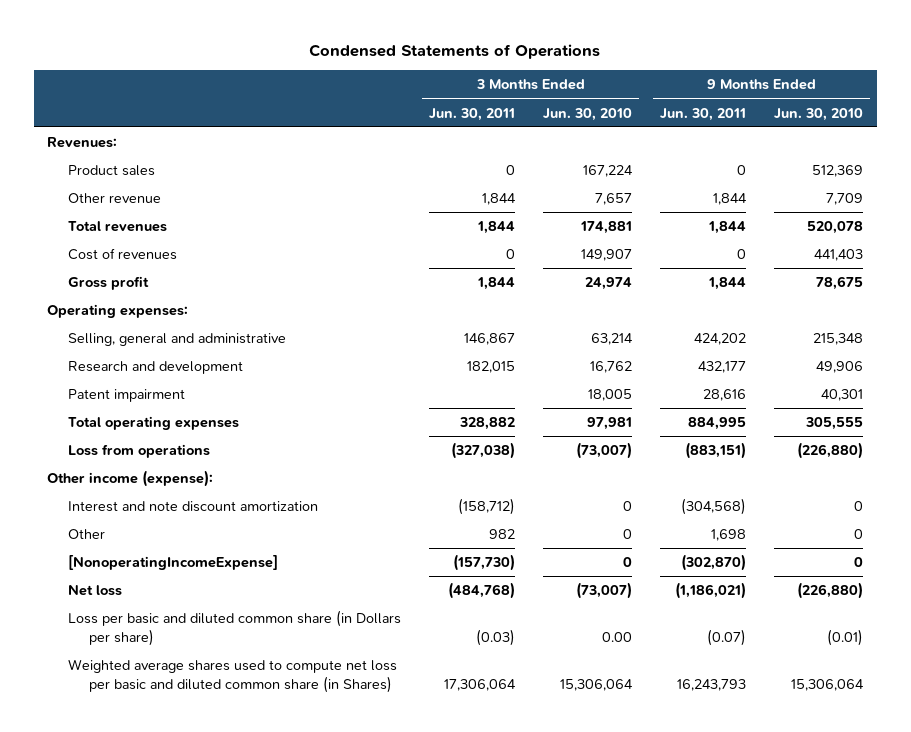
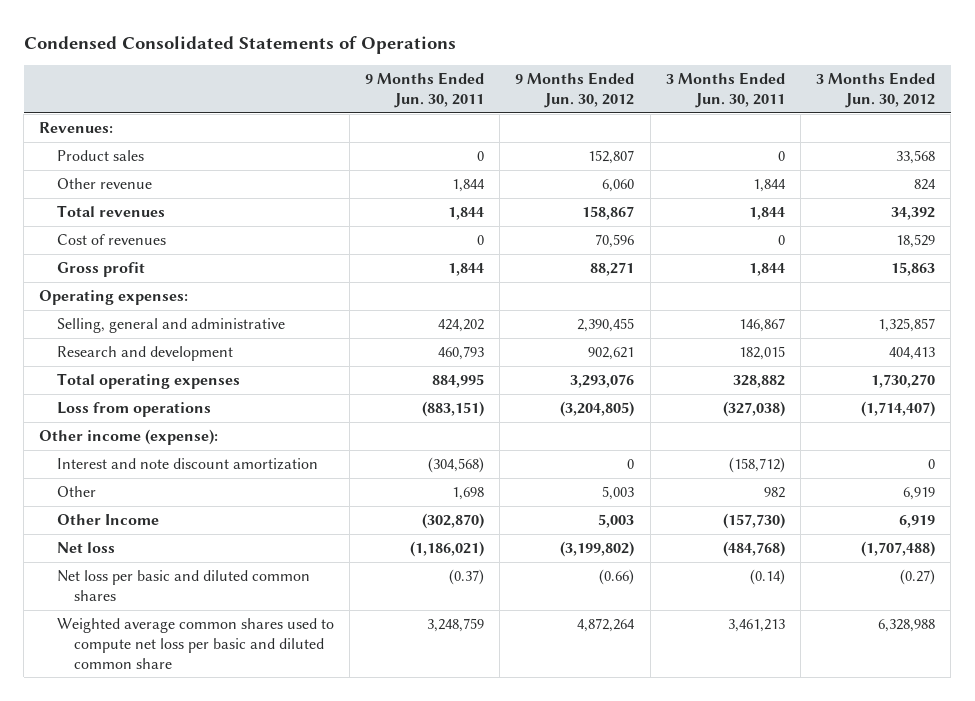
[309,43,601,59] Condensed Statements of Operations -> [23,35,456,54] Condensed Consolidated Statements of Operations
[543,107,633,121] Jun. 30, 2010 -> none
[774,107,864,121] Jun. 30, 2010 -> none
none -> [515,72,635,108] 9 Months Ended Jun. 30, 2012
none -> [816,72,936,108] 3 Months Ended Jun. 30, 2012
[68,388,186,402] Patent impairment -> none
[698,360,747,373] 432,177 -> [437,346,484,361] 460,793
[68,554,279,570] [NonoperatingIncomeExpense] -> [56,514,159,526] Other Income
[68,609,402,646] Loss per basic and diluted common share (in Dollars per share) -> [56,570,310,601] Net loss per basic and diluted common shares
[476,628,516,646] (0.03) -> [749,569,785,586] (0.14)
[707,628,747,646] (0.07) -> [448,569,484,586] (0.37)
[68,658,398,693] Weighted average shares used to compute net loss per basic and diluted common share (in Shares) -> [56,618,334,669] Weighted average common shares used to compute net loss per basic and diluted common share
[444,678,517,691] 17,306,064 -> [727,619,785,633] 3,461,213
[677,678,747,691] 16,243,793 -> [426,618,484,633] 3,248,759

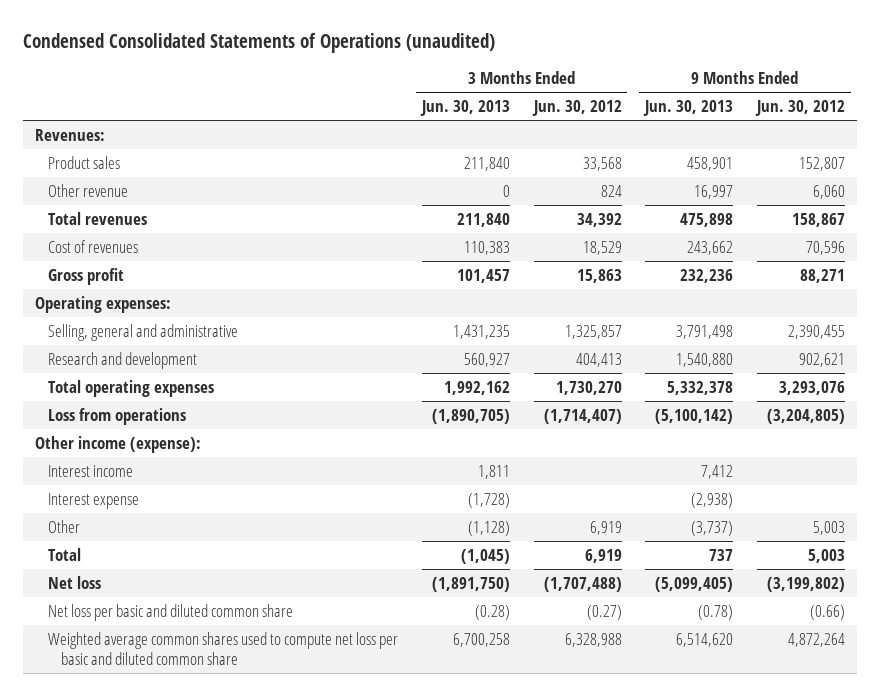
[23,35,456,54] Condensed Consolidated Statements of Operations -> [23,33,496,54] Condensed Consolidated Statements of Operations (unaudited)
[364,72,484,108] 9 Months Ended Jun. 30, 2011 -> none
[665,72,785,108] 3 Months Ended Jun. 30, 2011 -> none
none -> [419,100,510,117] Jun. 30, 2013
none -> [643,100,734,117] Jun. 30, 2013
[56,458,318,471] Interest and note discount amortization -> none
none -> [48,464,134,477] Interest income
none -> [48,492,140,509] Interest expense
[56,514,159,526] Other Income -> [48,547,82,561] Total
[56,570,310,601] Net loss per basic and diluted common shares -> [48,603,294,621] Net loss per basic and diluted common share

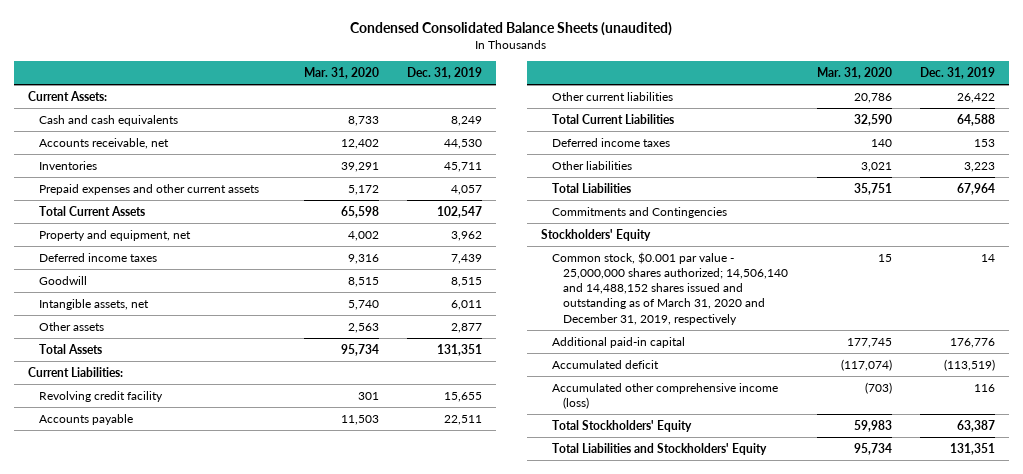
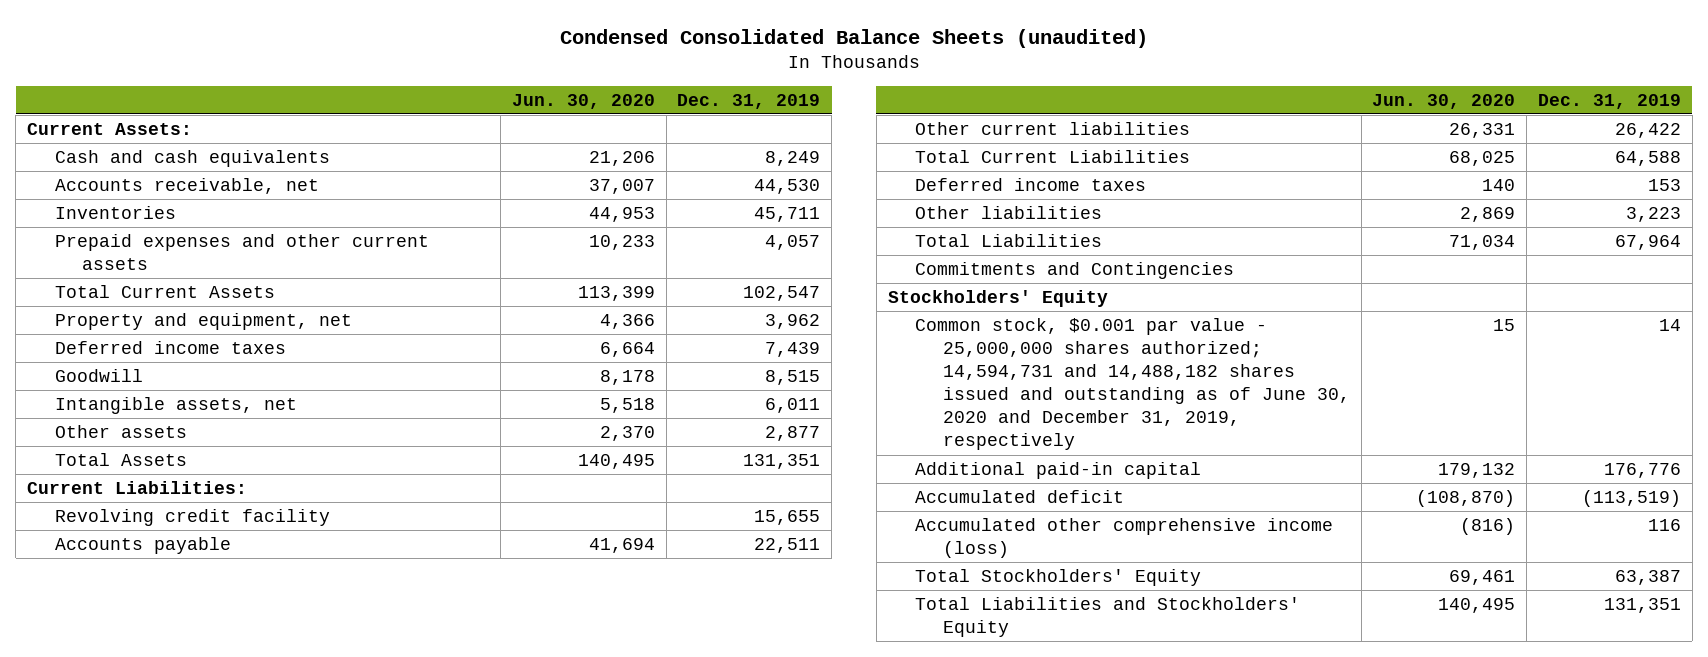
[303,67,379,80] Mar. 31, 2020 -> none
none -> [511,93,655,109] Jun. 30, 2020
[551,251,789,325] Common stock, $0.001 par value - 25,000,000 shares authorized; 14,506,140 and 14,488,152 shares issued and outstanding as of March 31, 2020 and December 31, 2019, respectively -> [915,318,1350,451] Common stock, $0.001 par value - 25,000,000 shares authorized; 14,594,731 and 14,488,182 shares issued and outstanding as of June 30, 2020 and December 31, 2019, respectively

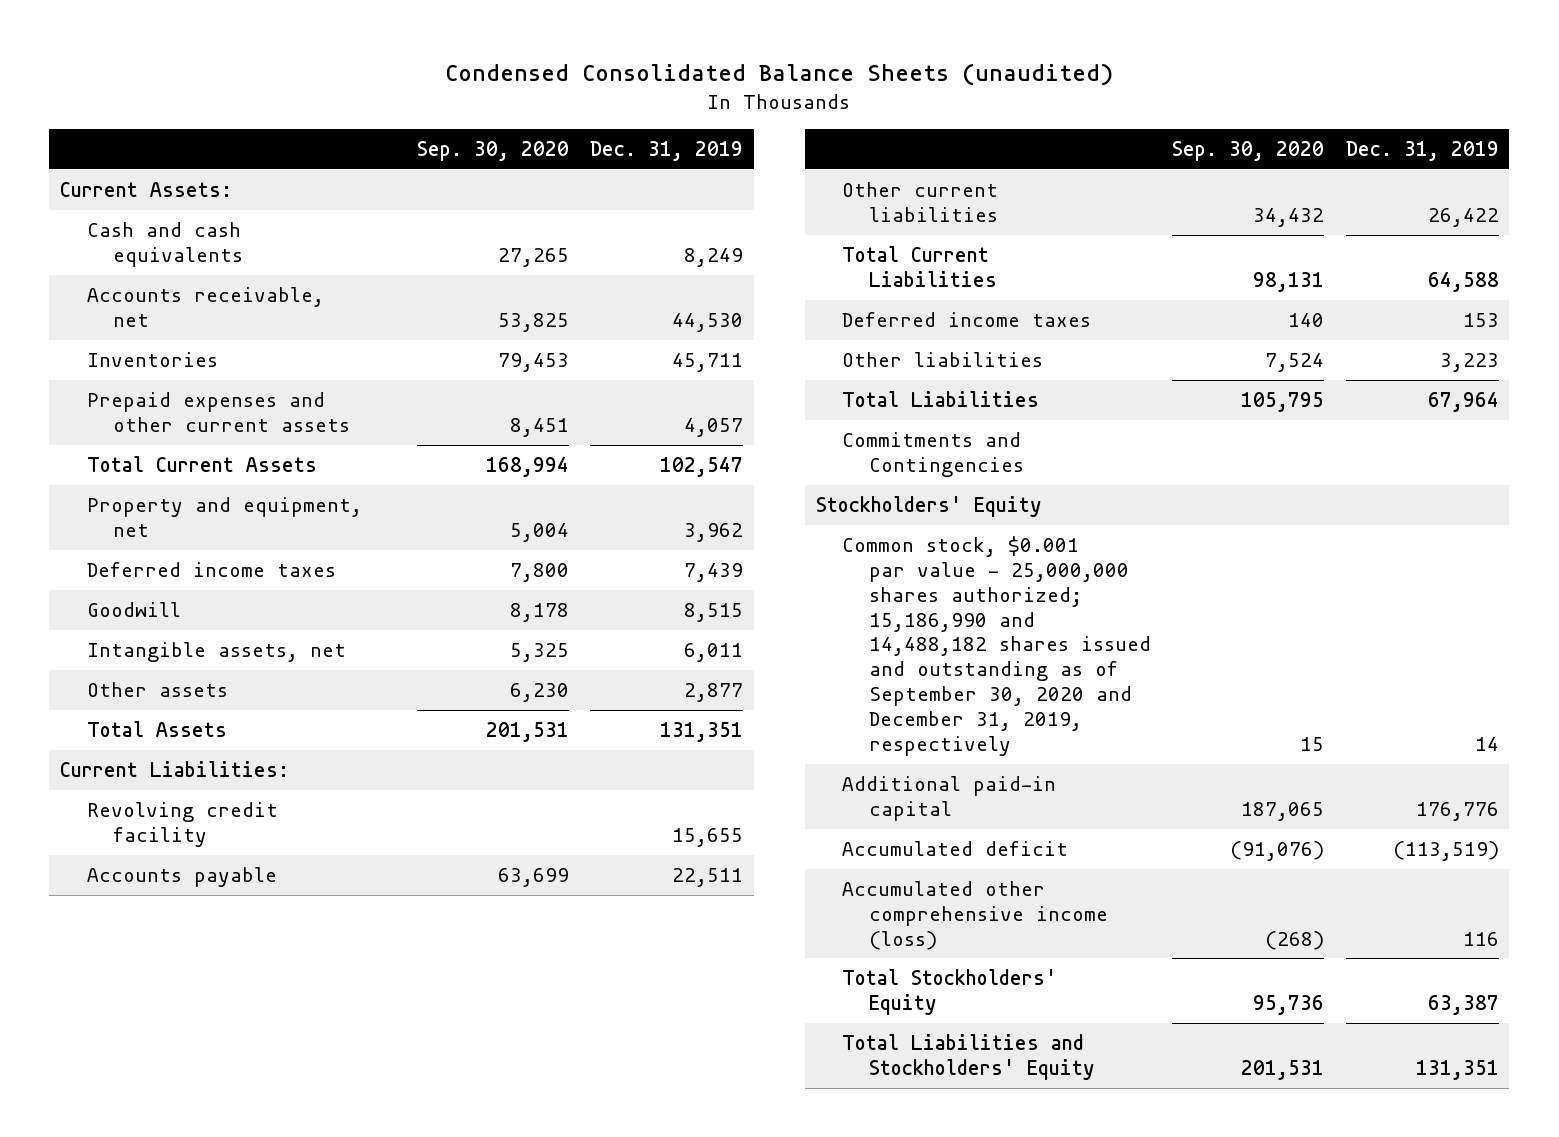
[511,93,655,109] Jun. 30, 2020 -> none
none -> [416,141,569,162] Sep. 30, 2020
[915,318,1350,451] Common stock, $0.001 par value - 25,000,000 shares authorized; 14,594,731 and 14,488,182 shares issued and outstanding as of June 30, 2020 and December 31, 2019, respectively -> [842,535,1152,756] Common stock, $0.001 par value - 25,000,000 shares authorized; 15,186,990 and 14,488,182 shares issued and outstanding as of September 30, 2020 and December 31, 2019, respectively

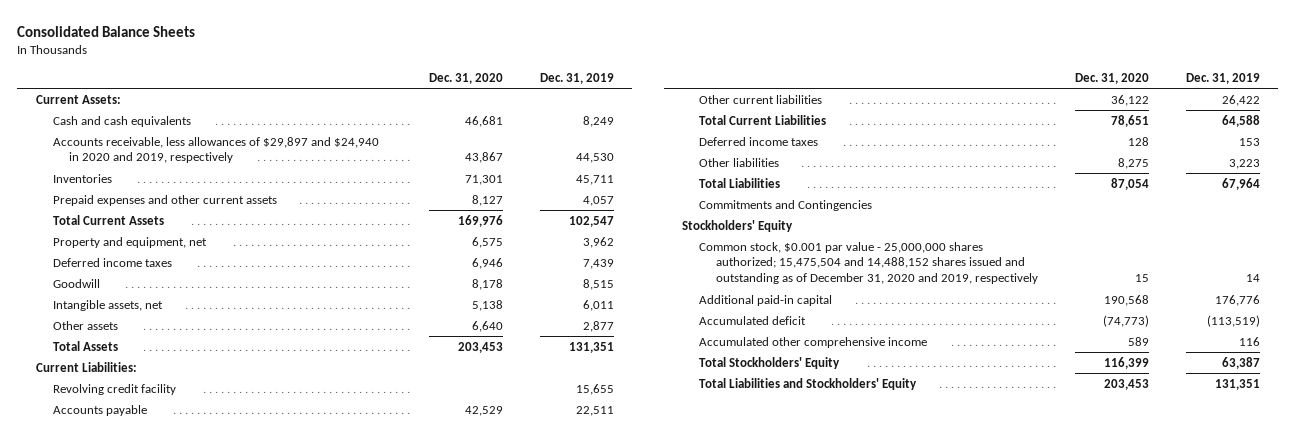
[445,62,1114,86] Condensed Consolidated Balance Sheets (unaudited) -> [17,26,196,38] Consolidated Balance Sheets
[416,141,569,162] Sep. 30, 2020 -> none
none -> [428,72,503,84] Dec. 31, 2020
[86,286,324,327] Accounts receivable, net -> [52,136,379,164] Accounts receivable, less allowances of $29,897 and $24,940 in 2020 and 2019, respectively
[842,535,1152,756] Common stock, $0.001 par value - 25,000,000 shares authorized; 15,186,990 and 14,488,182 shares issued and outstanding as of September 30, 2020 and December 31, 2019, respectively -> [699,241,1038,285] Common stock, $0.001 par value - 25,000,000 shares authorized; 15,475,504 and 14,488,152 shares issued and outstanding as of December 31, 2020 and 2019, respectively
[842,880,1109,950] Accumulated other comprehensive income (loss) -> [699,336,928,348] Accumulated other comprehensive income

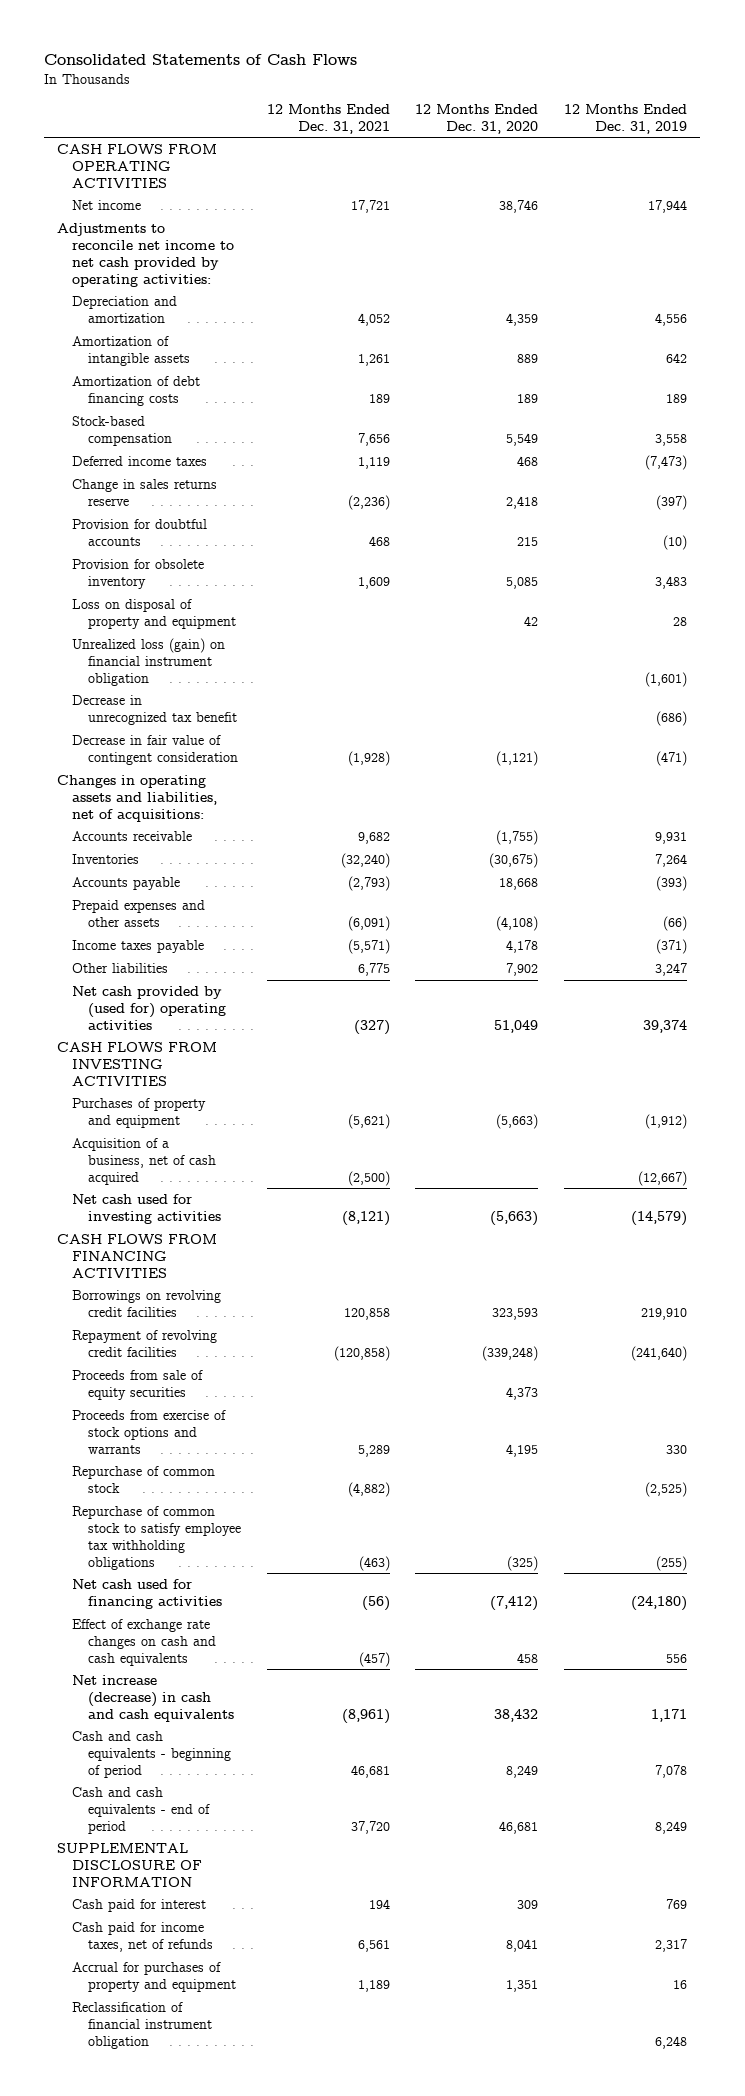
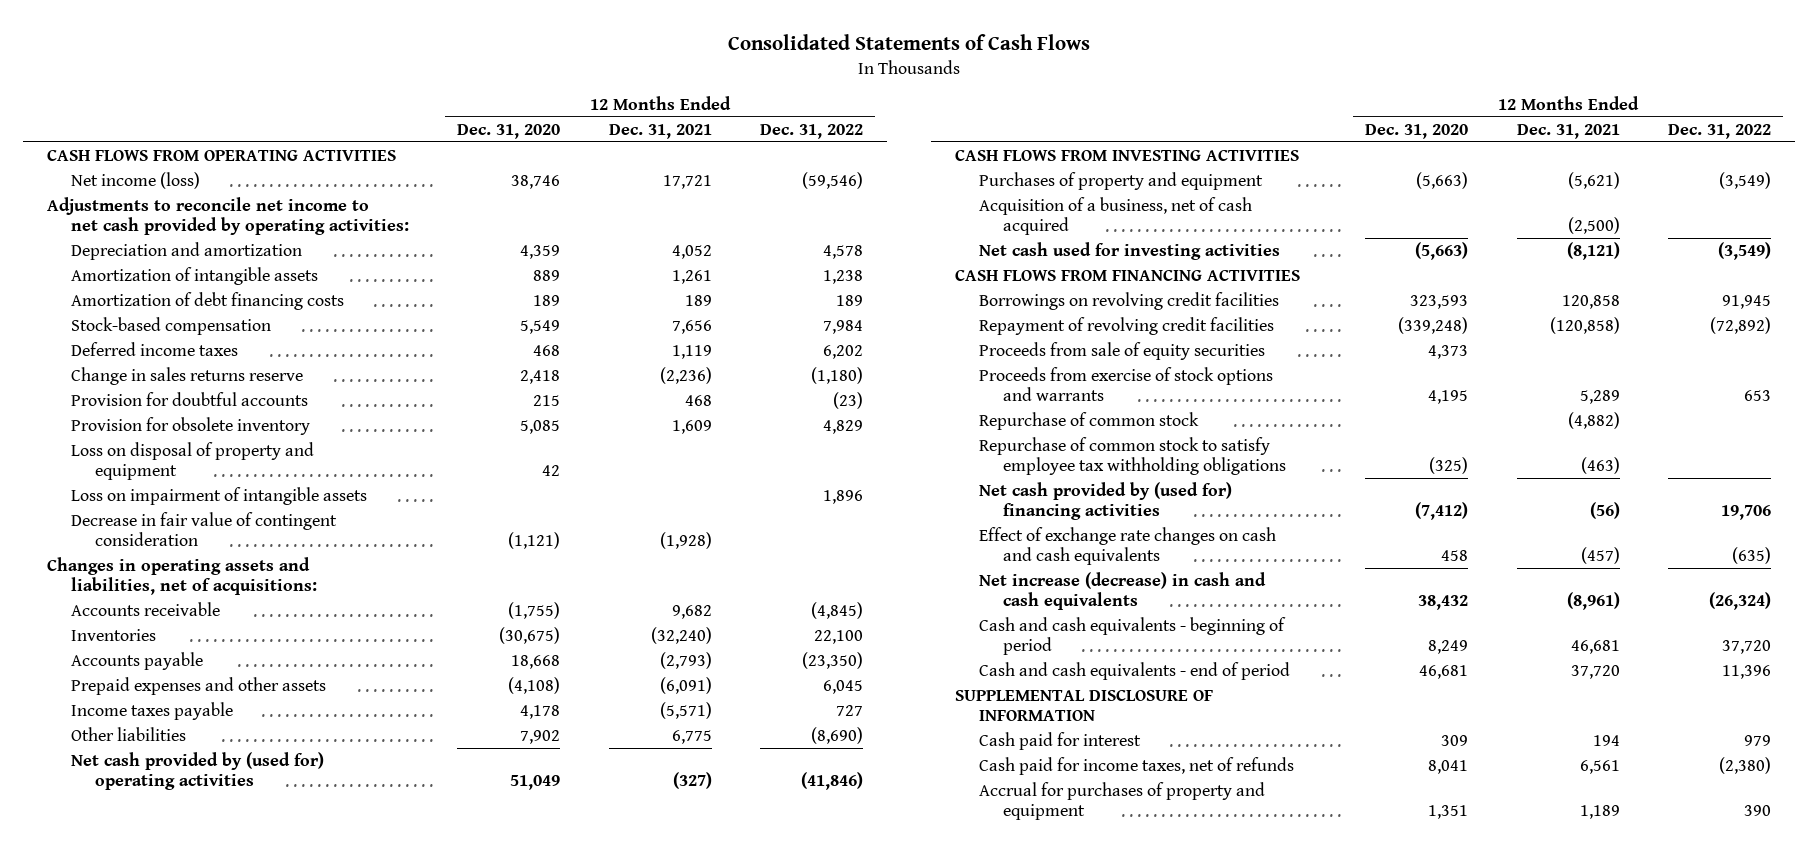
[564,103,688,134] 12 Months Ended Dec. 31, 2019 -> none
none -> [759,123,863,139] Dec. 31, 2022
[72,200,142,211] Net income -> [71,171,201,189] Net income (loss)
[72,638,226,686] Unrealized loss (gain) on financial instrument obligation -> none
[72,695,237,725] Decrease in unrecognized tax benefit -> none
none -> [71,486,368,505] Loss on impairment of intangible assets
[72,1579,222,1609] Net cash used for financing activities -> [979,481,1233,521] Net cash provided by (used for) financing activities
[72,2002,212,2049] Reclassification of financial instrument obligation -> none

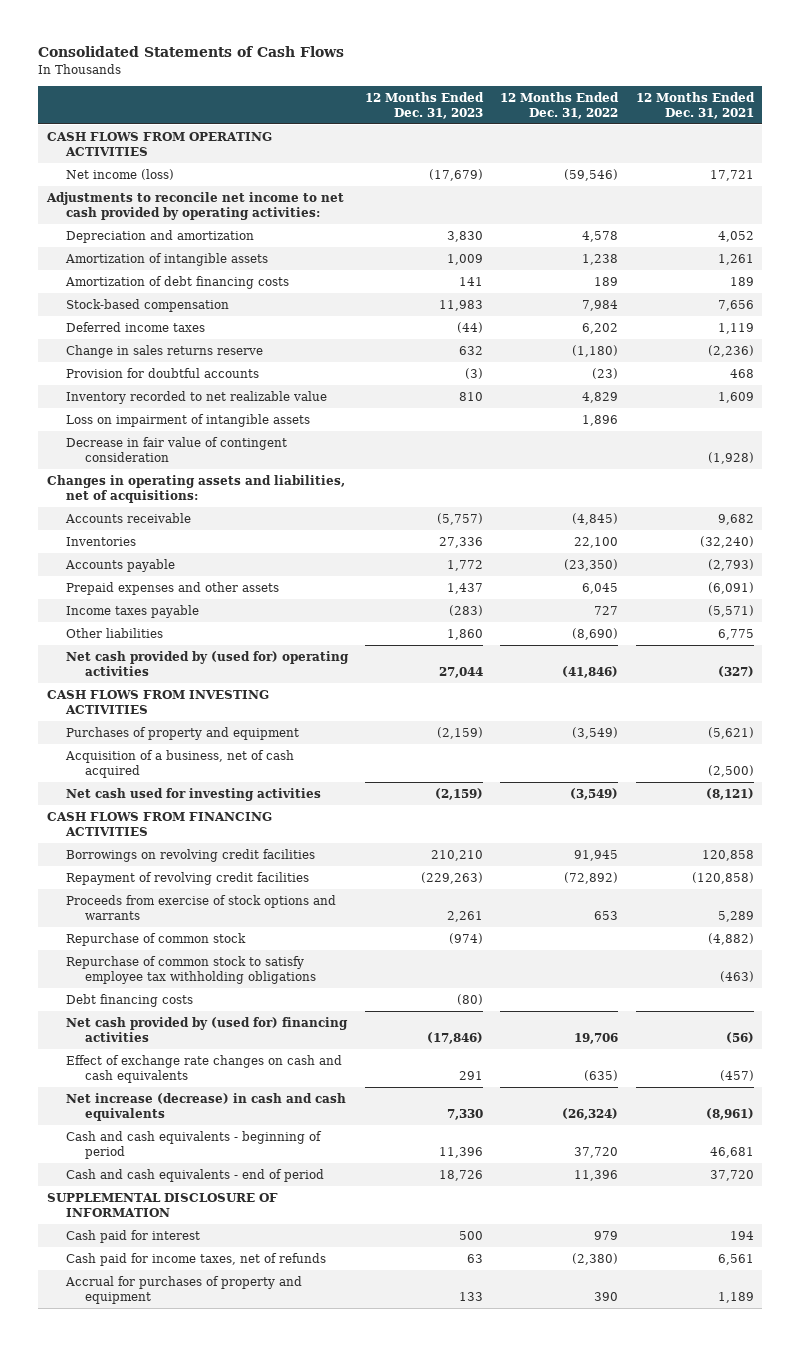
[457,123,561,139] Dec. 31, 2020 -> none
none -> [365,91,485,119] 12 Months Ended Dec. 31, 2023
[71,441,315,481] Loss on disposal of property and equipment -> none
[71,416,311,435] Provision for obsolete inventory -> [65,390,327,404] Inventory recorded to net realizable value
[979,341,1266,360] Proceeds from sale of equity securities -> none
none -> [65,993,193,1007] Debt financing costs

